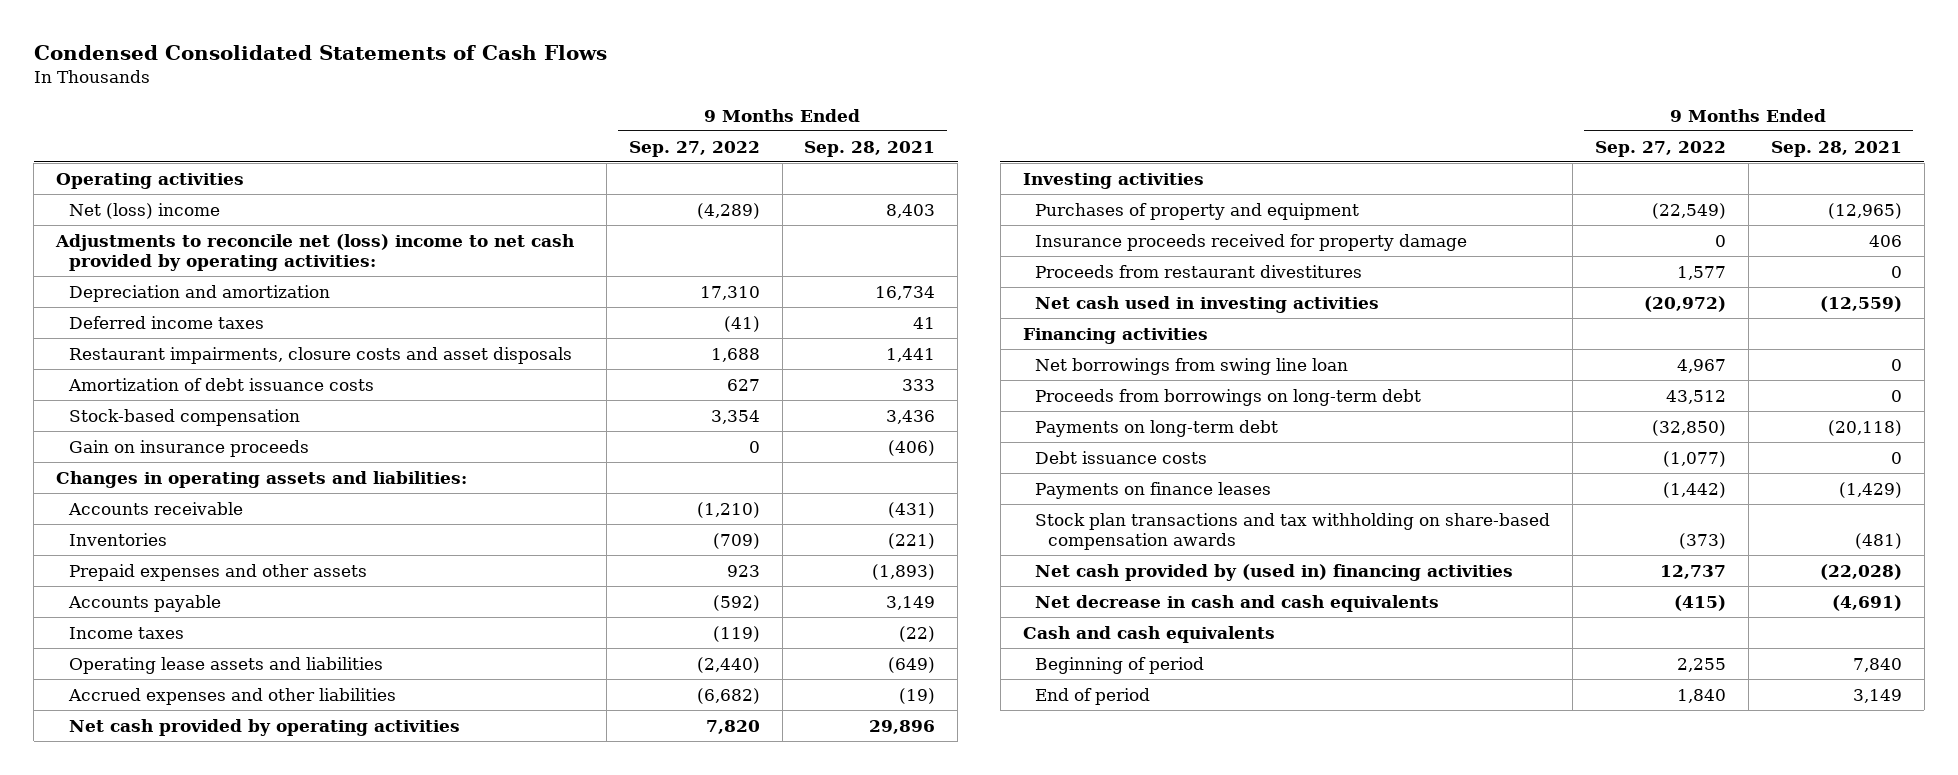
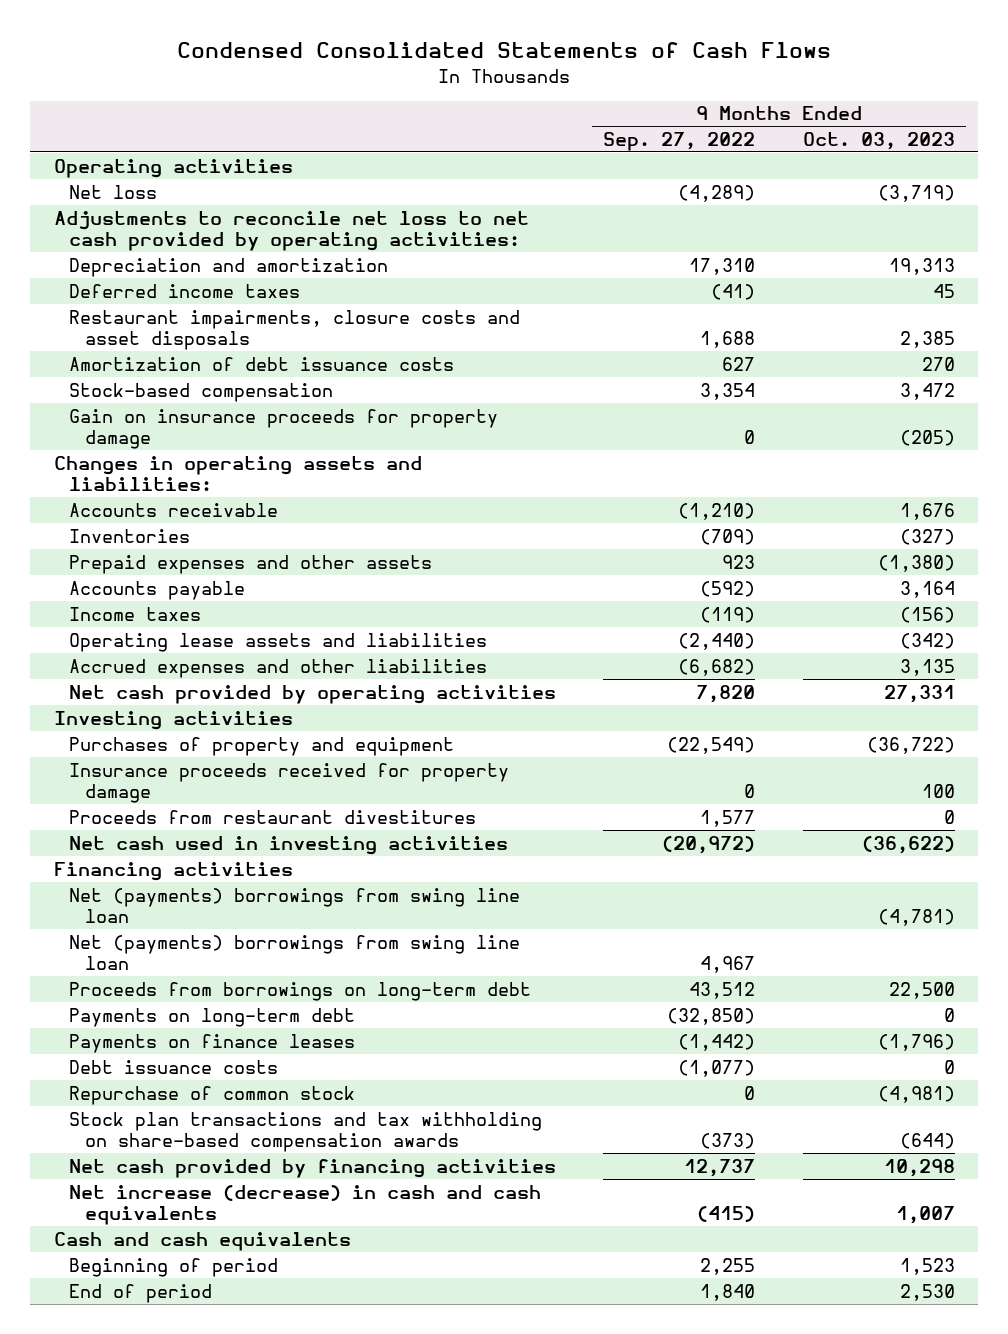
[804,140,936,157] Sep. 28, 2021 -> none
none -> [802,131,955,150] Oct. 03, 2023
[69,202,221,219] Net (loss) income -> [69,184,158,199] Net loss
[55,233,575,271] Adjustments to reconcile net (loss) income to net cash provided by operating activities: -> [53,210,529,251] Adjustments to reconcile net loss to net cash provided by operating activities:
[69,439,310,457] Gain on insurance proceeds -> [69,408,499,449] Gain on insurance proceeds for property damage
none -> [69,887,521,923] Net (payments) borrowings from swing line loan
[1035,357,1349,375] Net borrowings from swing line loan -> [69,934,521,970] Net (payments) borrowings from swing line loan
[1035,450,1208,464] Debt issuance costs -> [69,1059,279,1074] Debt issuance costs
none -> [69,1085,356,1105] Repurchase of common stock
[1035,563,1514,581] Net cash provided by (used in) financing activities -> [69,1158,557,1178] Net cash provided by financing activities
[1035,594,1440,612] Net decrease in cash and cash equivalents -> [69,1184,542,1225] Net increase (decrease) in cash and cash equivalents

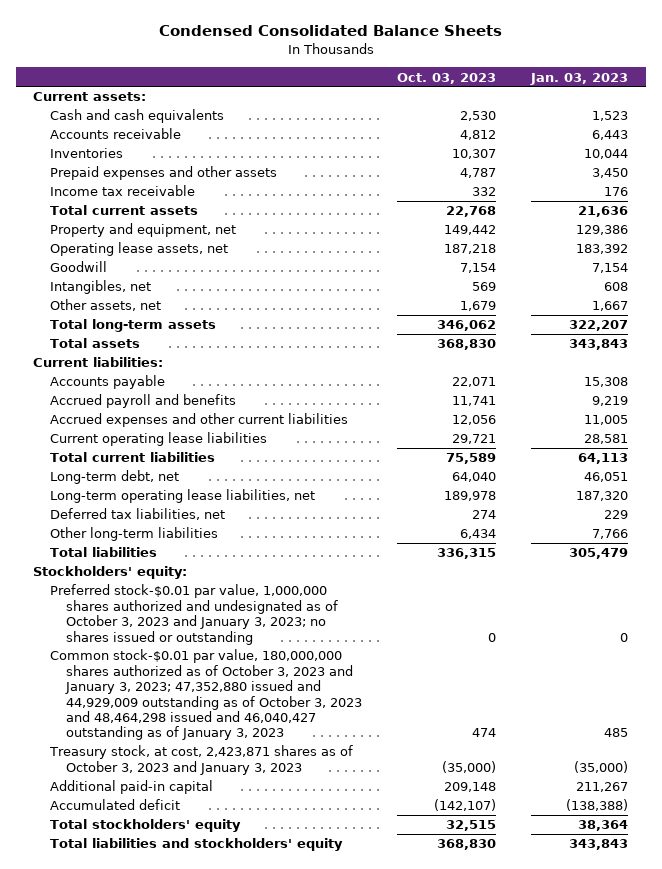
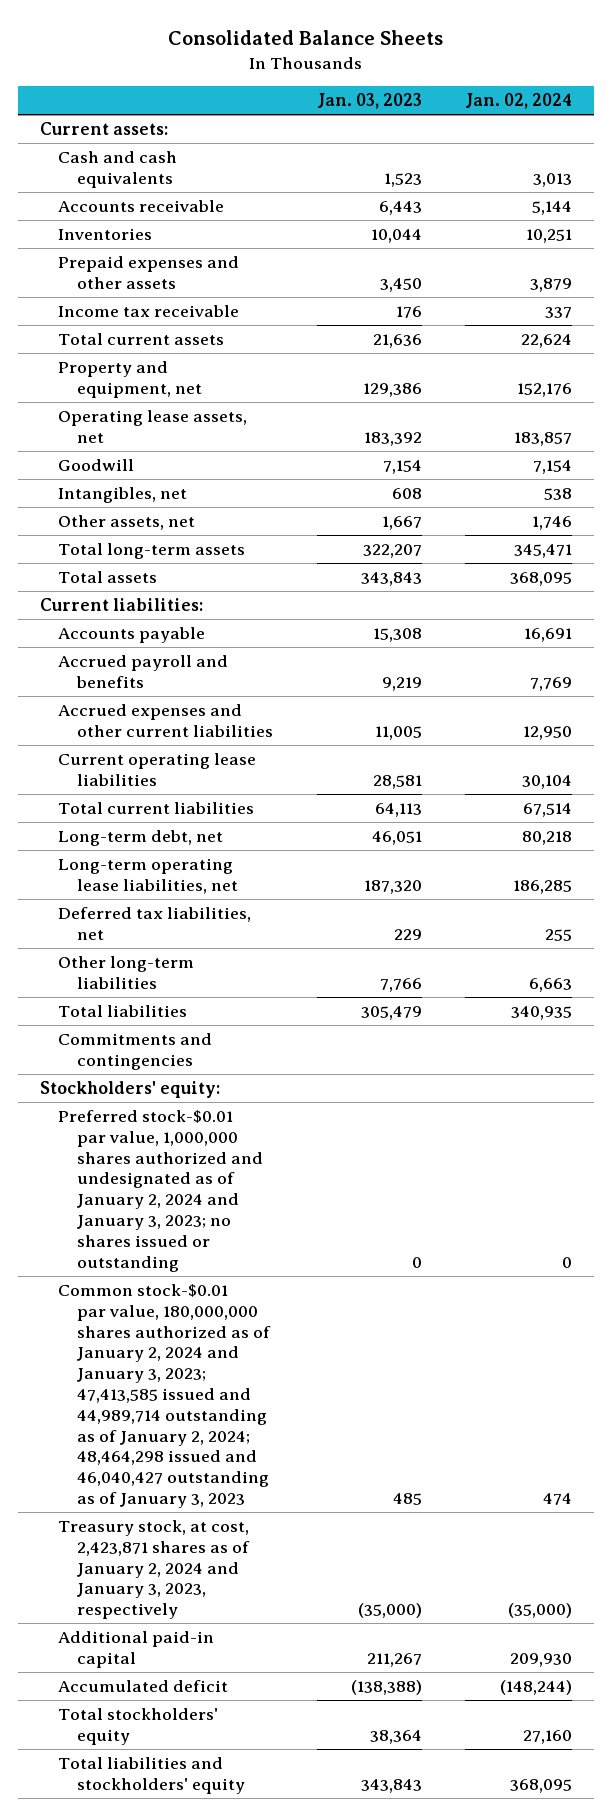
[158,25,502,37] Condensed Consolidated Balance Sheets -> [168,30,444,46] Consolidated Balance Sheets
[397,72,497,84] Oct. 03, 2023 -> none
none -> [465,93,573,110] Jan. 02, 2024
none -> [58,1033,213,1070] Commitments and contingencies
[49,584,339,645] Preferred stock-$0.01 par value, 1,000,000 shares authorized and undesignated as of October 3, 2023 and January 3, 2023; no shares issued or outstanding -> [58,1110,264,1272] Preferred stock-$0.01 par value, 1,000,000 shares authorized and undesignated as of January 2, 2024 and January 3, 2023; no shares issued or outstanding
[49,649,363,741] Common stock-$0.01 par value, 180,000,000 shares authorized as of October 3, 2023 and January 3, 2023; 47,352,880 issued and 44,929,009 outstanding as of October 3, 2023 and 48,464,298 issued and 46,040,427 outstanding as of January 3, 2023 -> [58,1284,272,1508] Common stock-$0.01 par value, 180,000,000 shares authorized as of January 2, 2024 and January 3, 2023; 47,413,585 issued and 44,989,714 outstanding as of January 2, 2024; 48,464,298 issued and 46,040,427 outstanding as of January 3, 2023
[48,745,353,775] Treasury stock, at cost, 2,423,871 shares as of October 3, 2023 and January 3, 2023 -> [58,1520,251,1620] Treasury stock, at cost, 2,423,871 shares as of January 2, 2024 and January 3, 2023, respectively

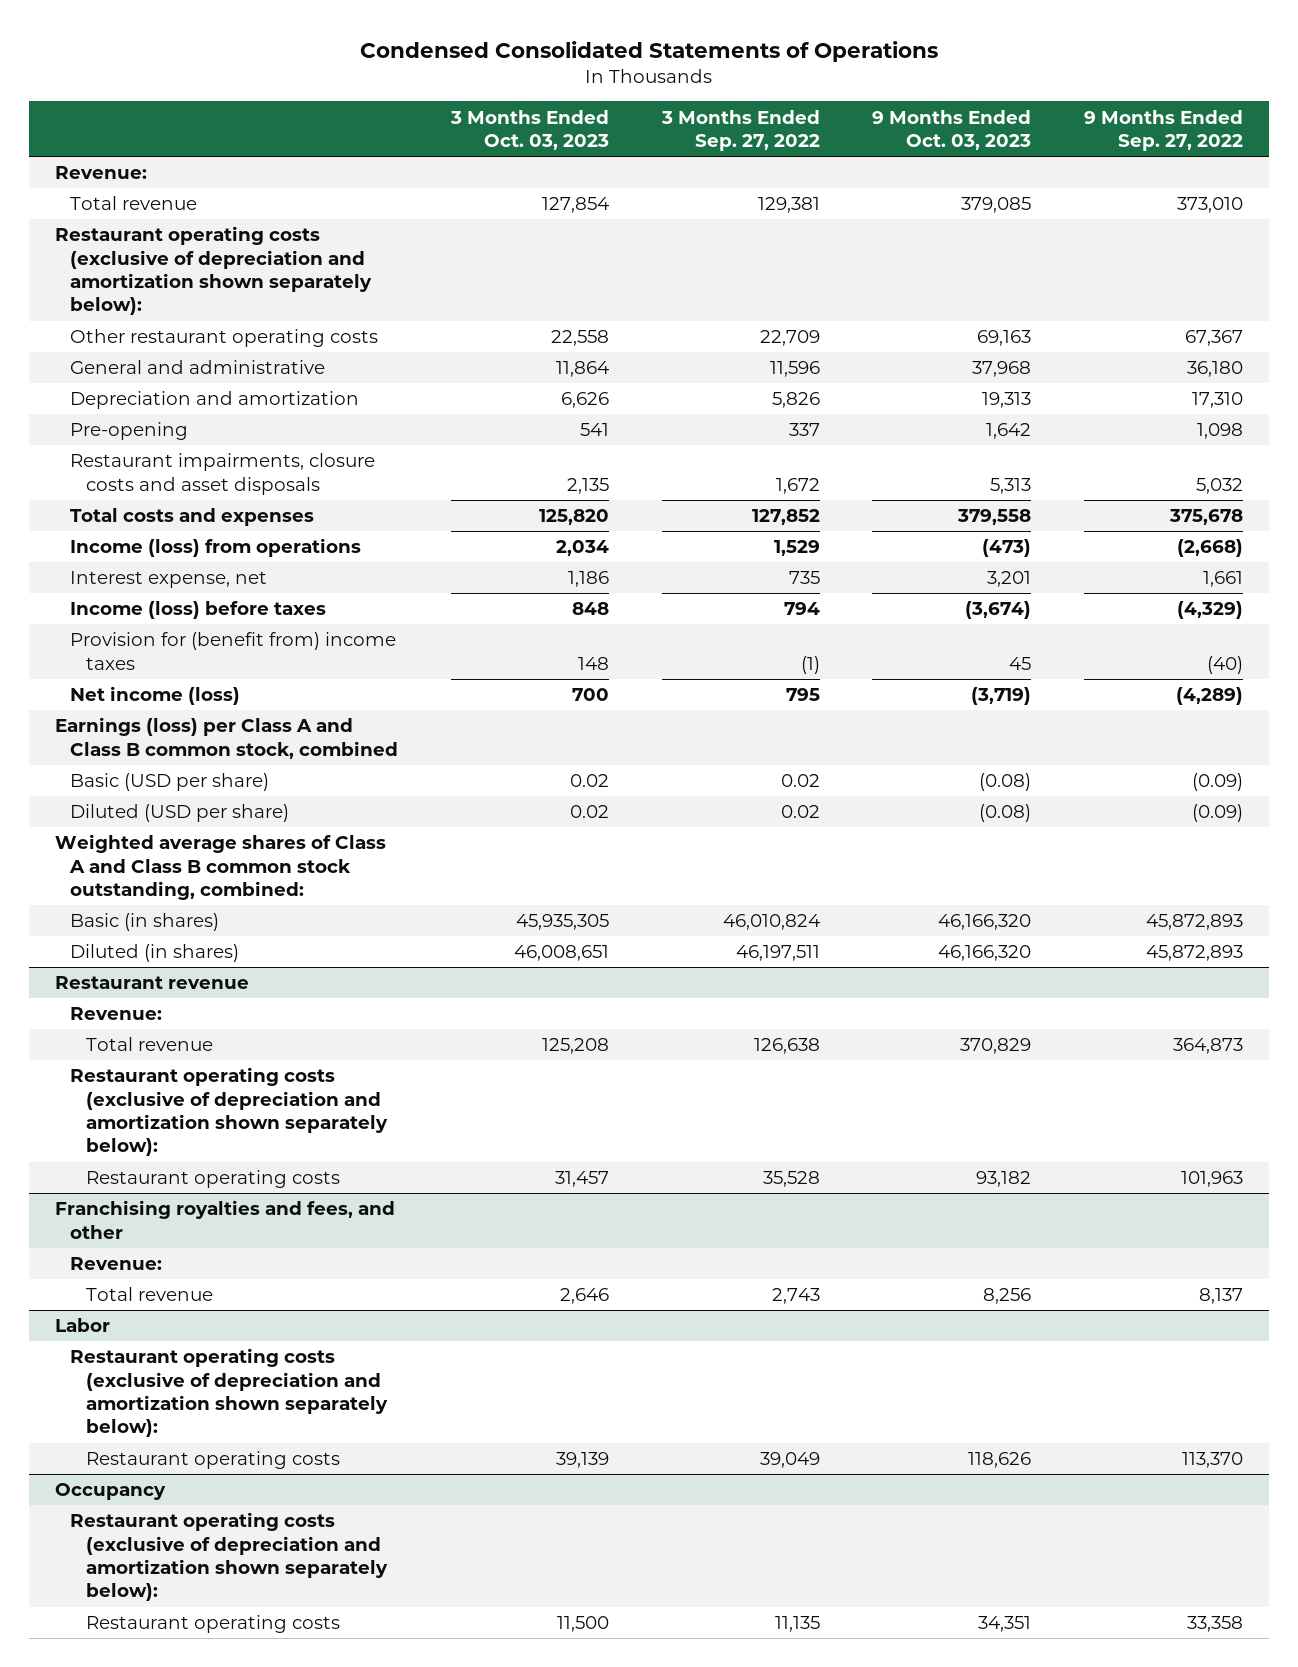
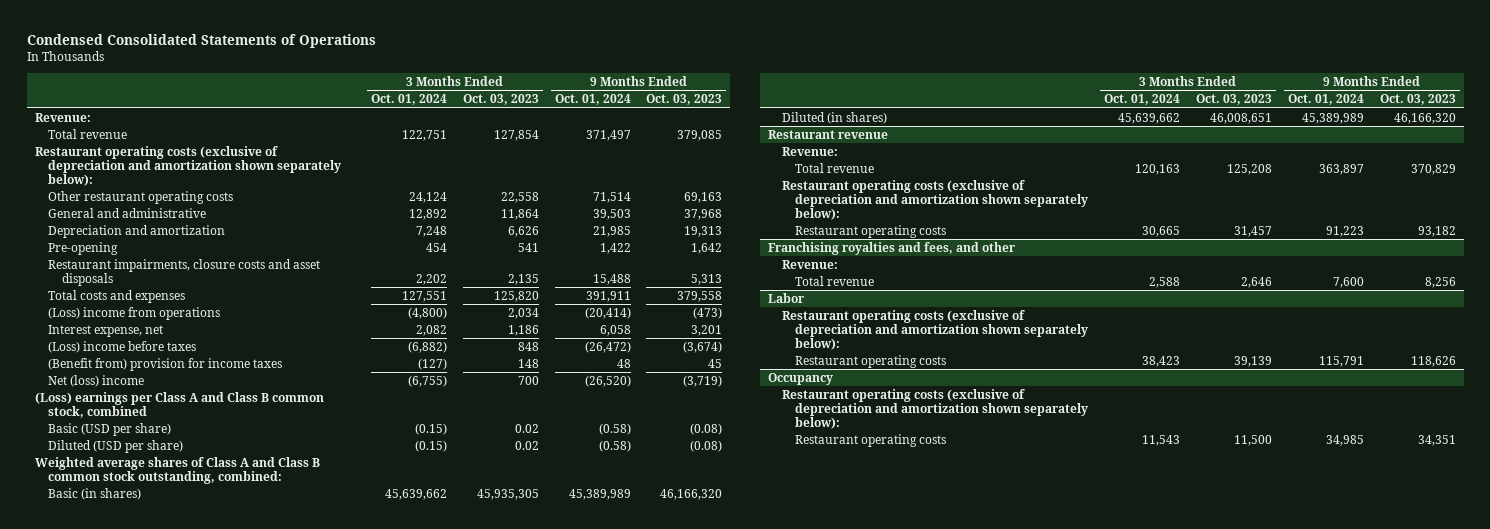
[660,109,820,151] 3 Months Ended Sep. 27, 2022 -> none
[1083,109,1243,151] 9 Months Ended Sep. 27, 2022 -> none
none -> [370,94,447,106] Oct. 01, 2024
none -> [554,94,631,106] Oct. 01, 2024
[70,538,362,558] Income (loss) from operations -> [48,306,221,320] (Loss) income from operations
[70,601,327,620] Income (loss) before taxes -> [48,340,197,353] (Loss) income before taxes
[70,632,397,670] Provision for (benefit from) income taxes -> [48,357,283,371] (Benefit from) provision for income taxes
[70,686,241,706] Net income (loss) -> [48,374,145,387] Net (loss) income
[55,717,399,759] Earnings (loss) per Class A and Class B common stock, combined -> [34,391,324,418] (Loss) earnings per Class A and Class B common stock, combined

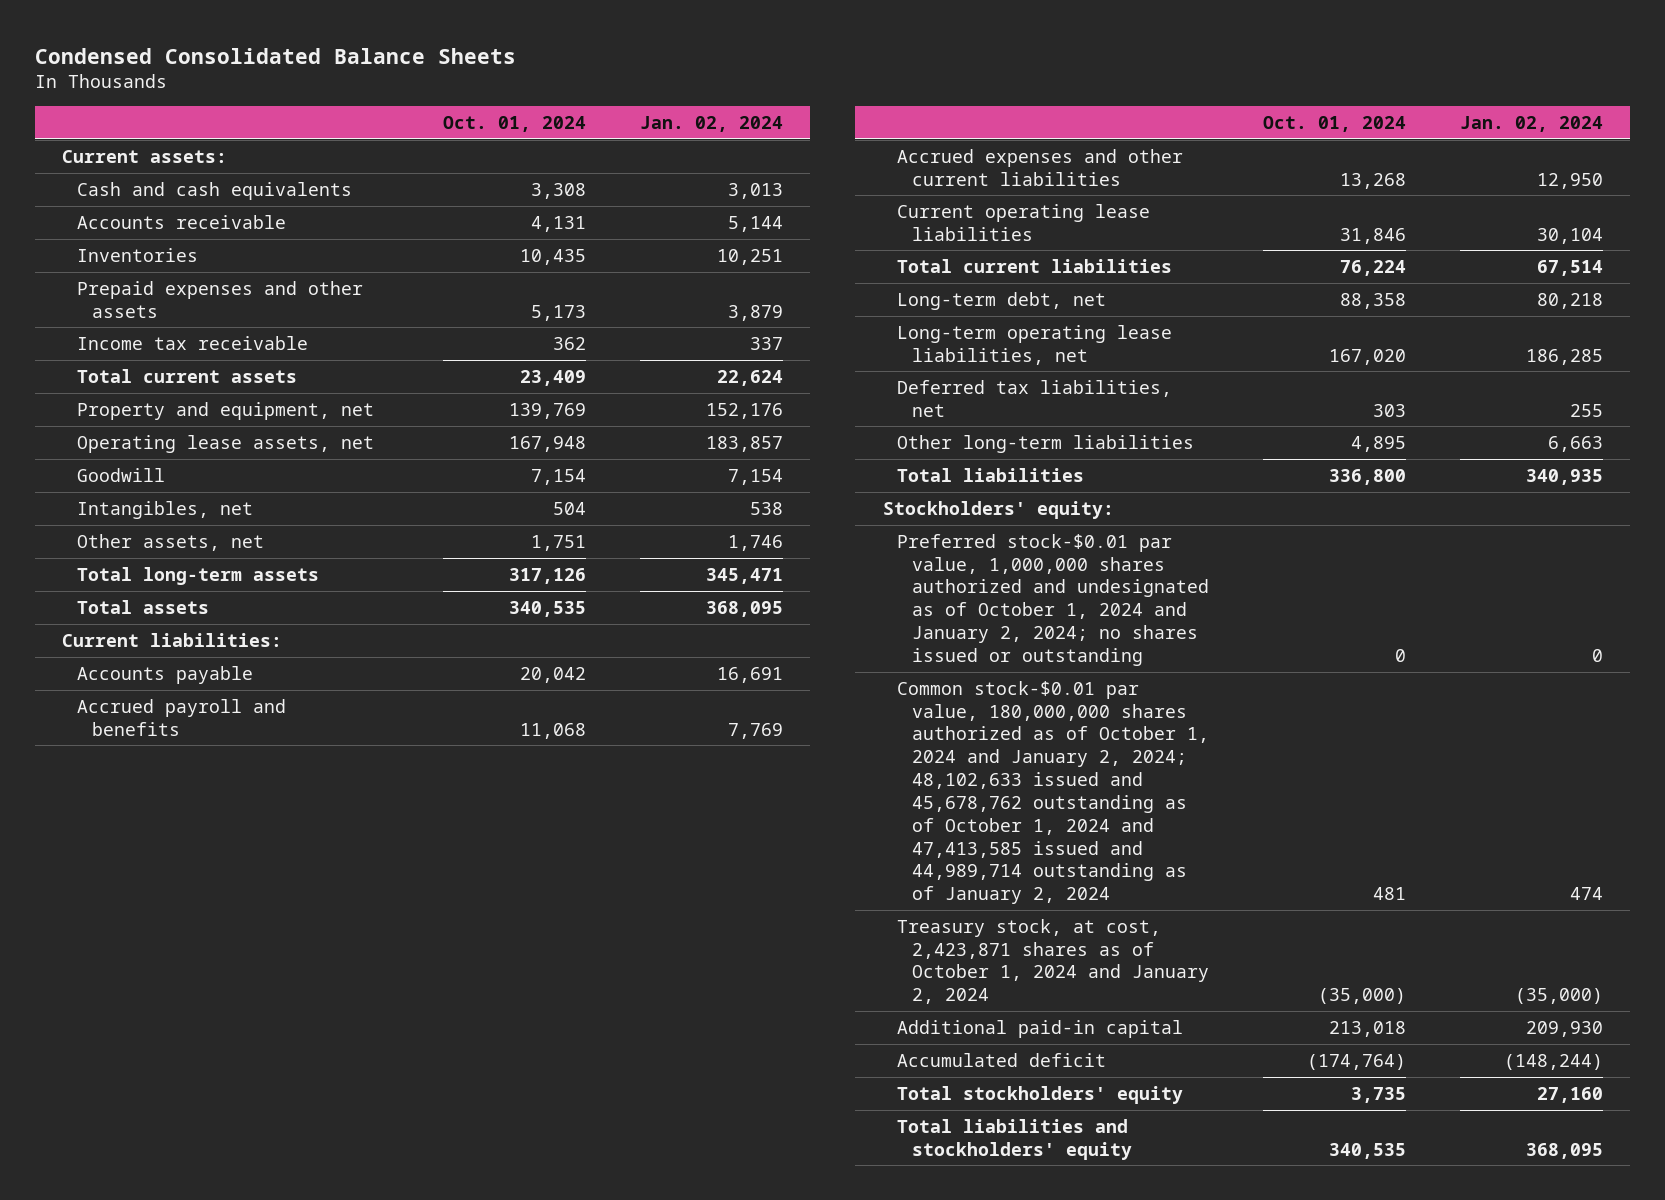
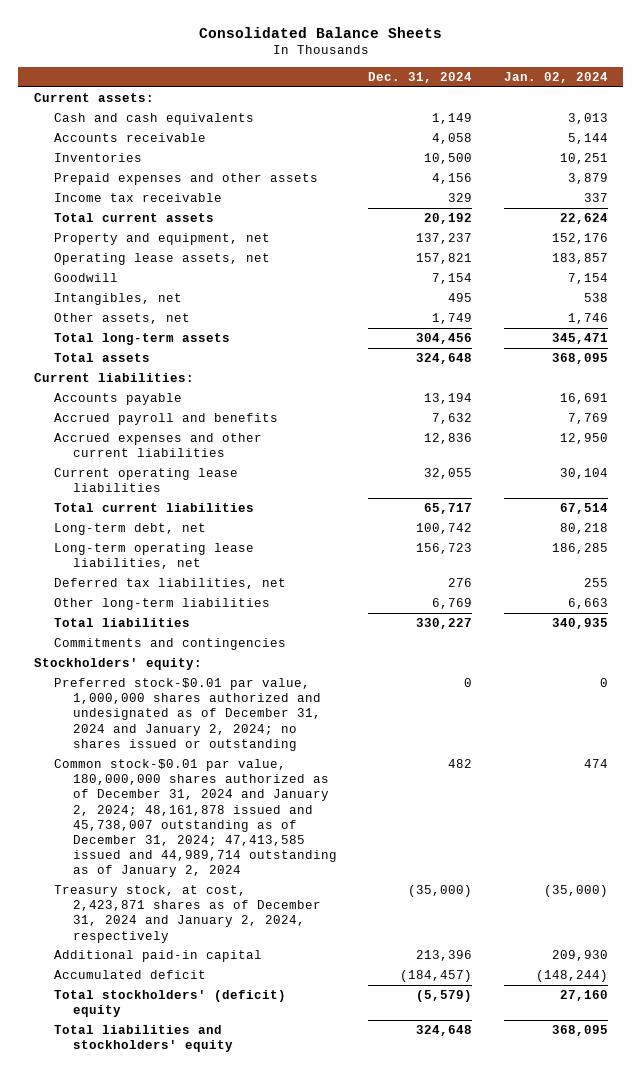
[35,47,517,64] Condensed Consolidated Balance Sheets -> [198,26,442,38] Consolidated Balance Sheets
[442,116,586,133] Oct. 01, 2024 -> none
none -> [368,71,473,83] Dec. 31, 2024
none -> [53,638,286,651] Commitments and contingencies
[897,533,1209,666] Preferred stock-$0.01 par value, 1,000,000 shares authorized and undesignated as of October 1, 2024 and January 2, 2024; no shares issued or outstanding -> [53,678,321,751] Preferred stock-$0.01 par value, 1,000,000 shares authorized and undesignated as of December 31, 2024 and January 2, 2024; no shares issued or outstanding
[897,680,1209,905] Common stock-$0.01 par value, 180,000,000 shares authorized as of October 1, 2024 and January 2, 2024; 48,102,633 issued and 45,678,762 outstanding as of October 1, 2024 and 47,413,585 issued and 44,989,714 outstanding as of January 2, 2024 -> [53,759,337,878] Common stock-$0.01 par value, 180,000,000 shares authorized as of December 31, 2024 and January 2, 2024; 48,161,878 issued and 45,738,007 outstanding as of December 31, 2024; 47,413,585 issued and 44,989,714 outstanding as of January 2, 2024
[897,918,1209,1005] Treasury stock, at cost, 2,423,871 shares as of October 1, 2024 and January 2, 2024 -> [53,885,321,943] Treasury stock, at cost, 2,423,871 shares as of December 31, 2024 and January 2, 2024, respectively
[897,1085,1184,1104] Total stockholders' equity -> [53,990,286,1018] Total stockholders' (deficit) equity

